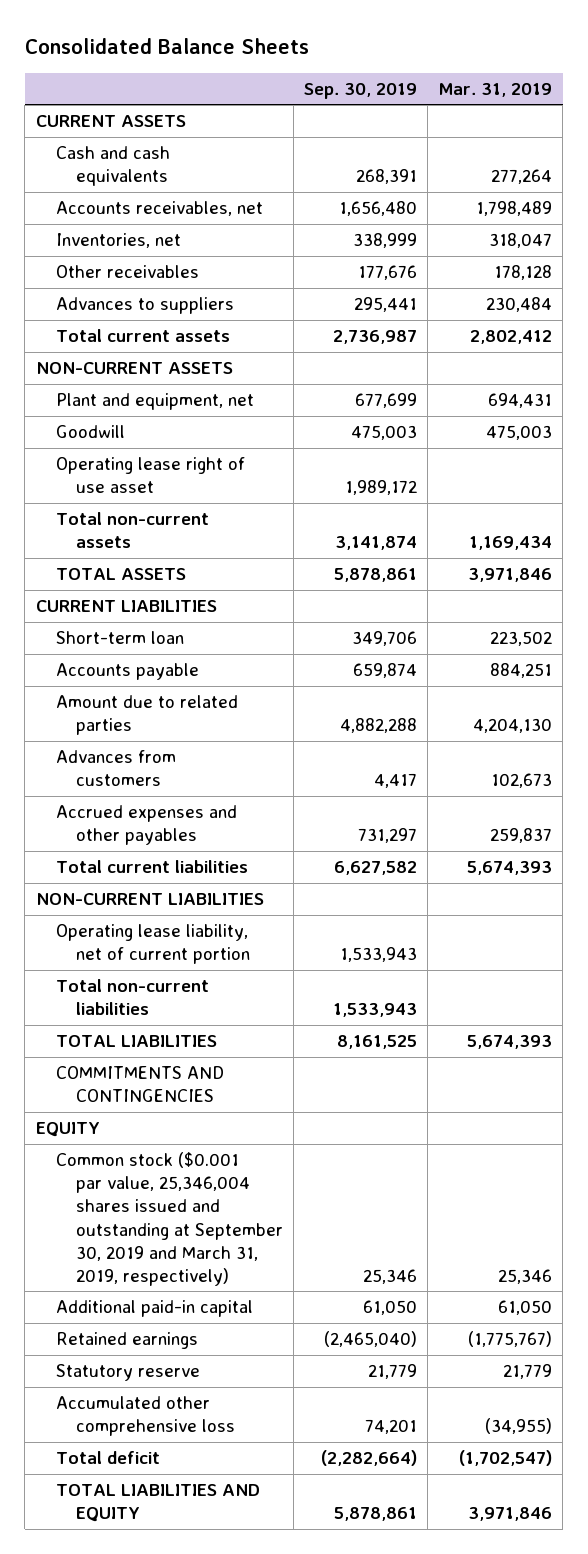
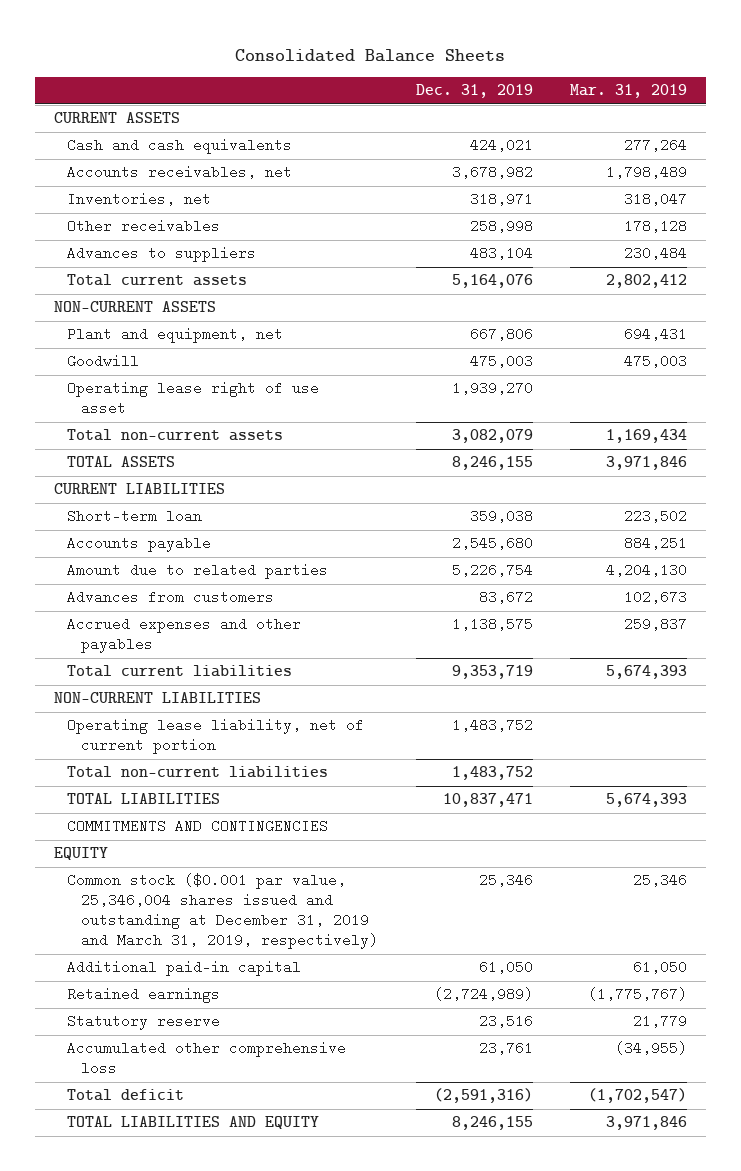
[304,82,418,99] Sep. 30, 2019 -> none
none -> [415,84,533,99] Dec. 31, 2019
[55,1152,283,1286] Common stock ($0.001 par value, 25,346,004 shares issued and outstanding at September 30, 2019 and March 31, 2019, respectively) -> [67,873,379,950] Common stock ($0.001 par value, 25,346,004 shares issued and outstanding at December 31, 2019 and March 31, 2019, respectively)

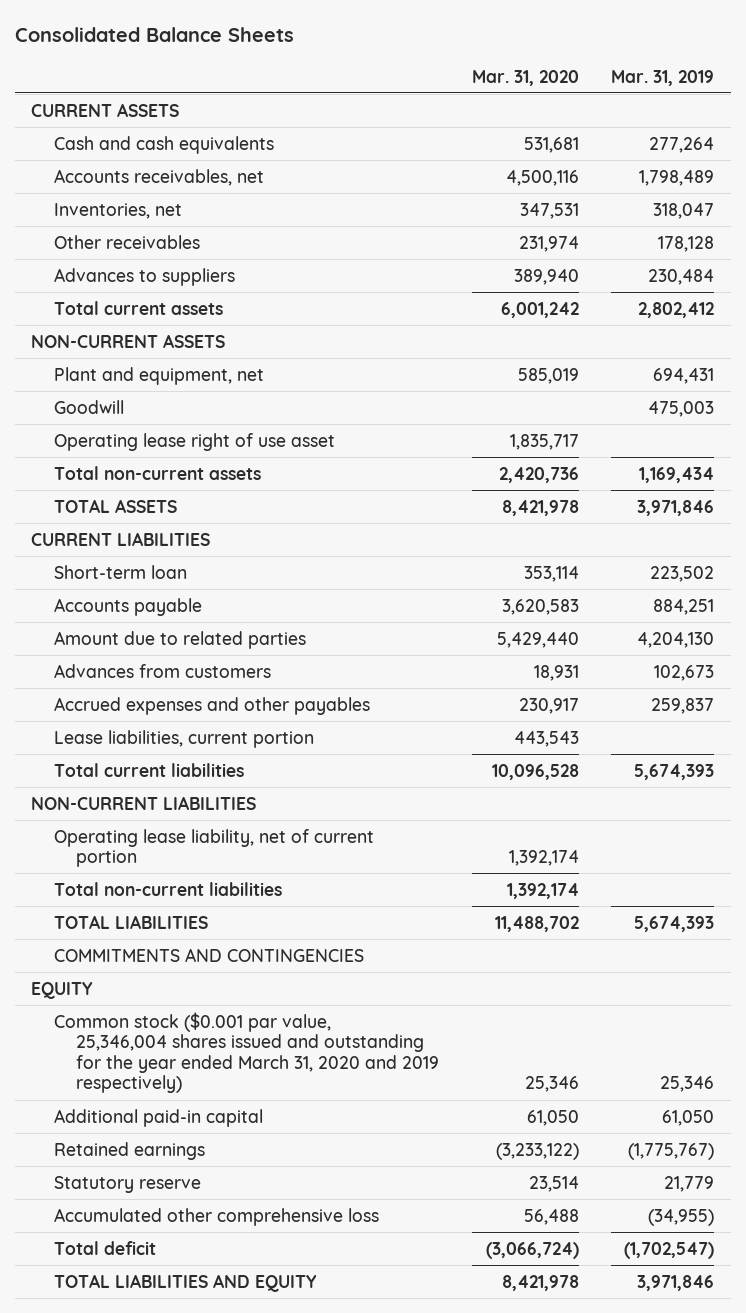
[415,84,533,99] Dec. 31, 2019 -> none
none -> [471,69,579,86] Mar. 31, 2020
none -> [53,729,314,748] Lease liabilities, current portion
[67,873,379,950] Common stock ($0.001 par value, 25,346,004 shares issued and outstanding at December 31, 2019 and March 31, 2019, respectively) -> [53,1011,440,1094] Common stock ($0.001 par value, 25,346,004 shares issued and outstanding for the year ended March 31, 2020 and 2019 respectively)

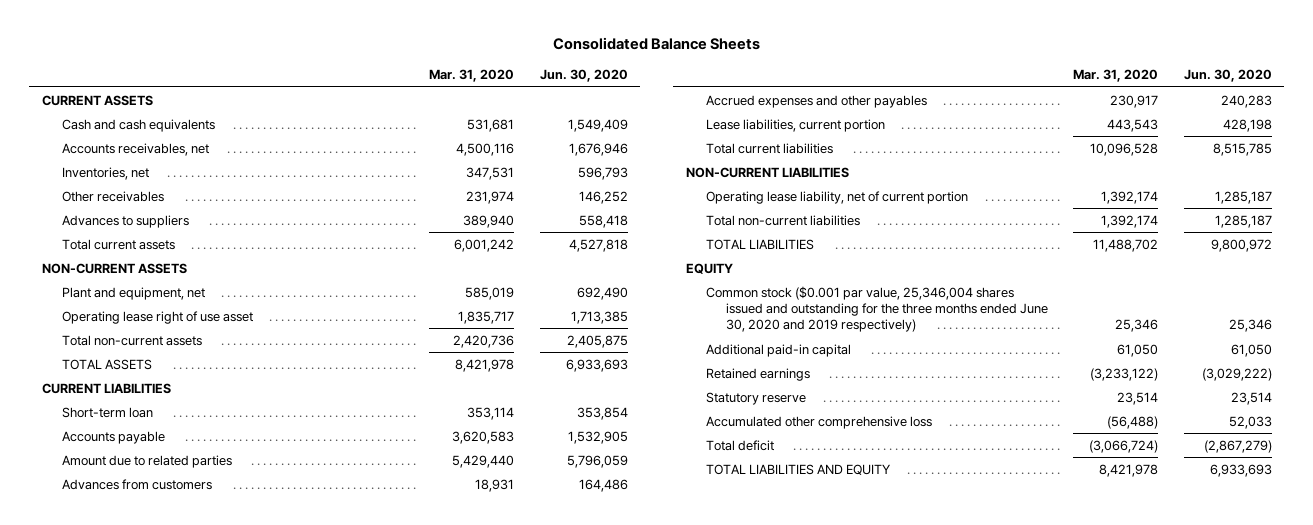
[611,69,715,86] Mar. 31, 2019 -> none
none -> [539,69,628,83] Jun. 30, 2020
[53,399,124,414] Goodwill -> none
[53,947,364,962] COMMITMENTS AND CONTINGENCIES -> none
[53,1011,440,1094] Common stock ($0.001 par value, 25,346,004 shares issued and outstanding for the year ended March 31, 2020 and 2019 respectively) -> [705,285,1048,333] Common stock ($0.001 par value, 25,346,004 shares issued and outstanding for the three months ended June 30, 2020 and 2019 respectively)
[523,1208,579,1225] 56,488 -> [1107,415,1159,429] (56,488)

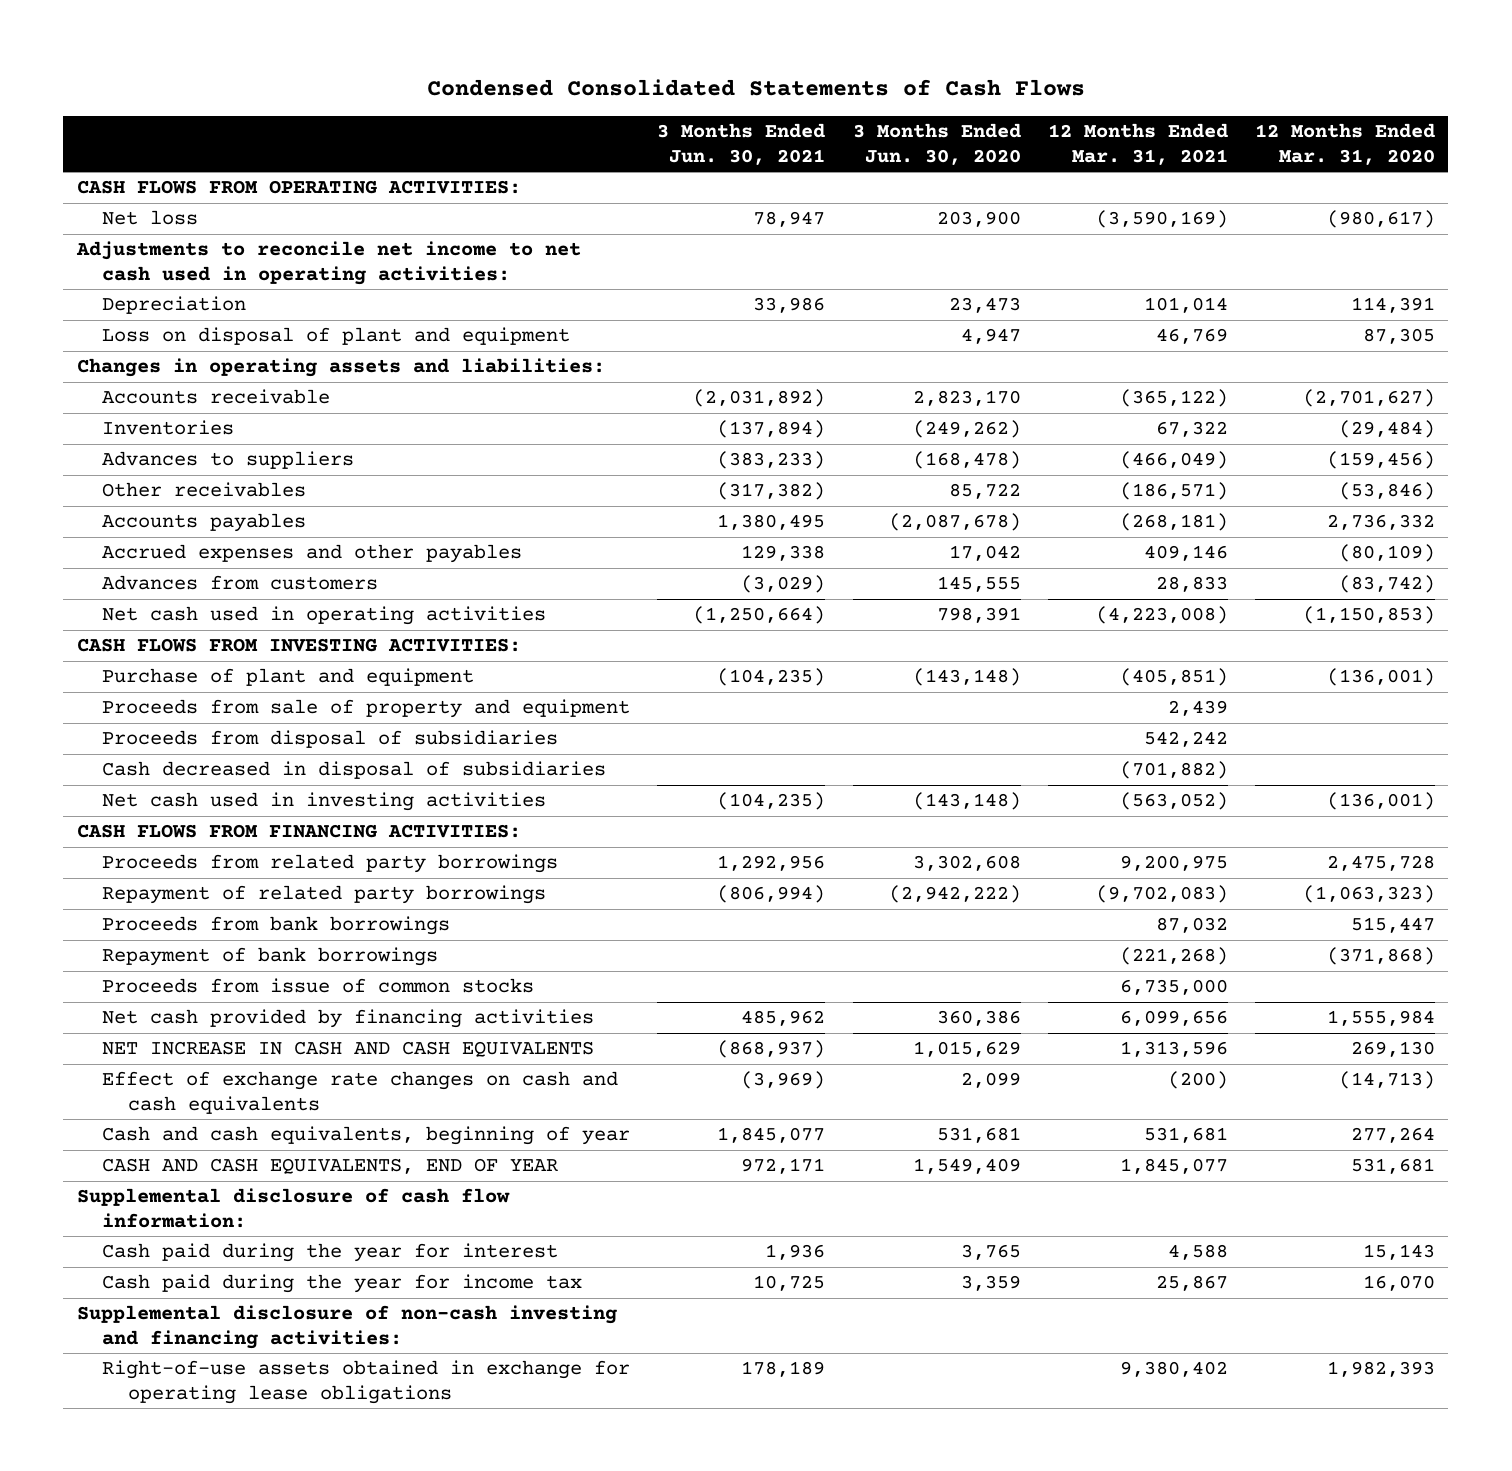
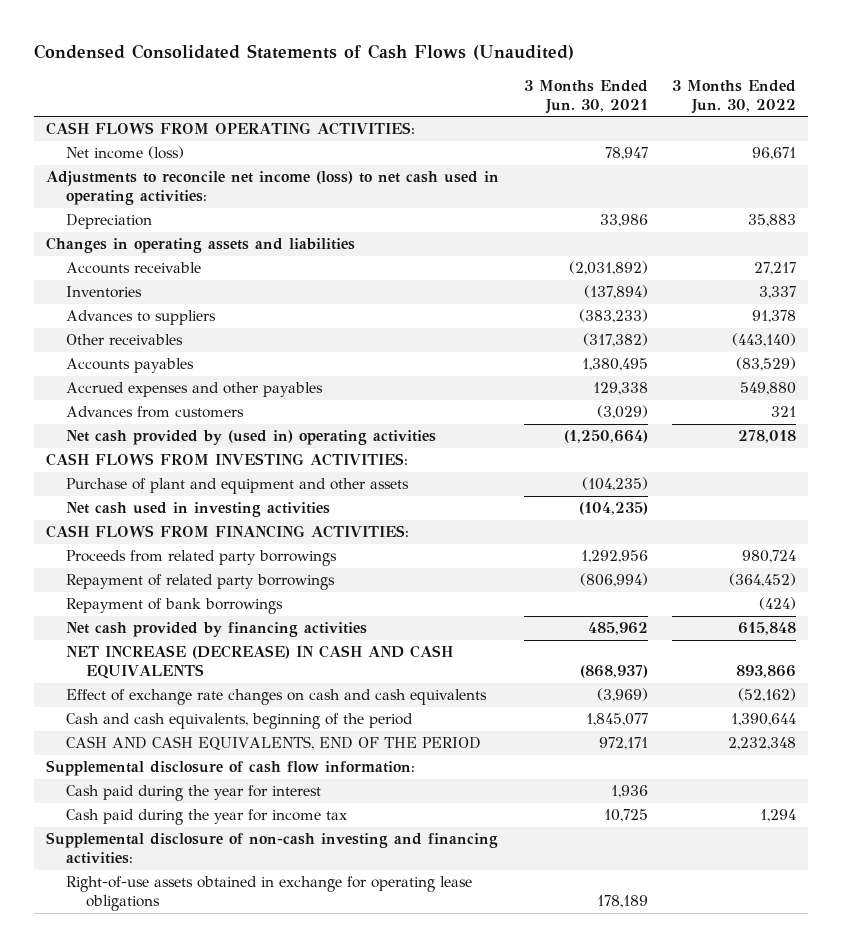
[426,79,1085,97] Condensed Consolidated Statements of Cash Flows -> [34,44,575,61] Condensed Consolidated Statements of Cash Flows (Unaudited)
[852,123,1021,165] 3 Months Ended Jun. 30, 2020 -> none
[1047,123,1228,165] 12 Months Ended Mar. 31, 2021 -> none
[1254,123,1435,165] 12 Months Ended Mar. 31, 2020 -> none
none -> [671,80,796,114] 3 Months Ended Jun. 30, 2022
[102,210,199,226] Net loss -> [66,146,185,160] Net income (loss)
[75,241,581,285] Adjustments to reconcile net income to net cash used in operating activities: -> [46,171,500,206] Adjustments to reconcile net income (loss) to net cash used in operating activities:
[102,327,571,346] Loss on disposal of plant and equipment -> none
[76,358,605,378] Changes in operating assets and liabilities: -> [46,237,356,254] Changes in operating assets and liabilities
[102,606,547,626] Net cash used in operating activities -> [66,430,437,446] Net cash provided by (used in) operating activities
[102,699,631,719] Proceeds from sale of property and equipment -> none
[102,730,559,749] Proceeds from disposal of subsidiaries -> none
[102,761,607,780] Cash decreased in disposal of subsidiaries -> none
[102,668,475,687] Purchase of plant and equipment -> [66,478,410,495] Purchase of plant and equipment and other assets
[102,916,451,936] Proceeds from bank borrowings -> none
[102,978,535,994] Proceeds from issue of common stocks -> none
[102,1041,595,1058] NET INCREASE IN CASH AND CASH EQUIVALENTS -> [66,645,454,680] NET INCREASE (DECREASE) IN CASH AND CASH EQUIVALENTS
[102,1126,631,1146] Cash and cash equivalents, beginning of year -> [66,713,414,730] Cash and cash equivalents, beginning of the period
[102,1158,559,1175] CASH AND CASH EQUIVALENTS, END OF YEAR -> [66,736,482,752] CASH AND CASH EQUIVALENTS, END OF THE PERIOD

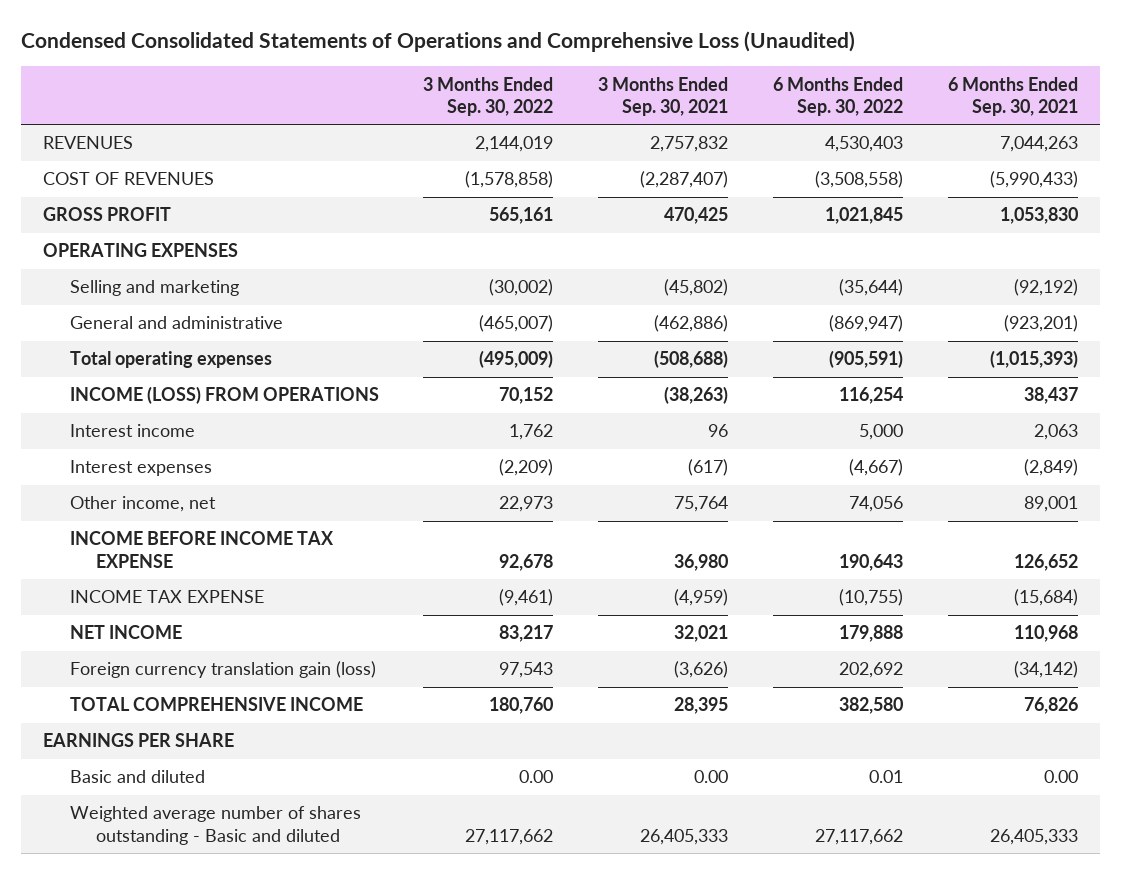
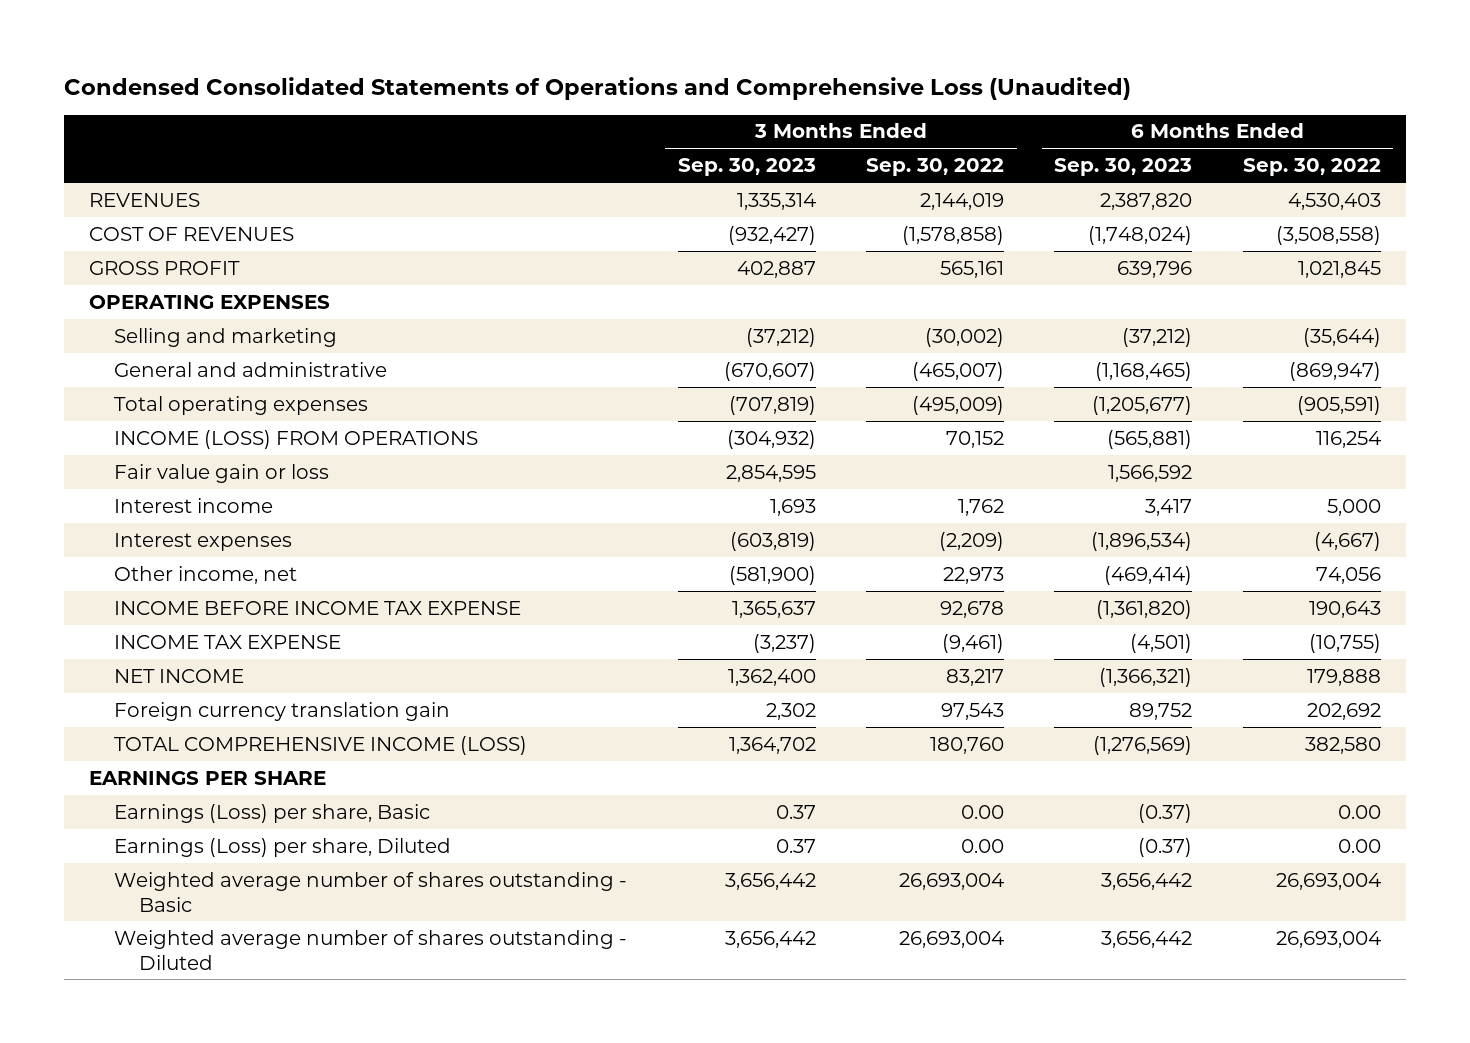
[598,76,729,117] 3 Months Ended Sep. 30, 2021 -> none
[947,76,1078,117] 6 Months Ended Sep. 30, 2021 -> none
none -> [677,158,816,177] Sep. 30, 2023
none -> [1054,158,1193,177] Sep. 30, 2023
none -> [114,463,330,483] Fair value gain or loss
[69,661,376,679] Foreign currency translation gain (loss) -> [114,701,451,721] Foreign currency translation gain
[69,697,363,712] TOTAL COMPREHENSIVE INCOME -> [114,735,528,755] TOTAL COMPREHENSIVE INCOME (LOSS)
[69,770,205,784] Basic and diluted -> none
none -> [114,803,431,823] Earnings (Loss) per share, Basic
none -> [114,837,452,857] Earnings (Loss) per share, Diluted
[69,806,361,845] Weighted average number of shares outstanding - Basic and diluted -> [114,871,628,912] Weighted average number of shares outstanding - Basic
[465,828,554,845] 27,117,662 -> [899,872,1005,890] 26,693,004
[814,828,903,845] 27,117,662 -> [1275,872,1381,890] 26,693,004
none -> [114,929,628,970] Weighted average number of shares outstanding - Diluted

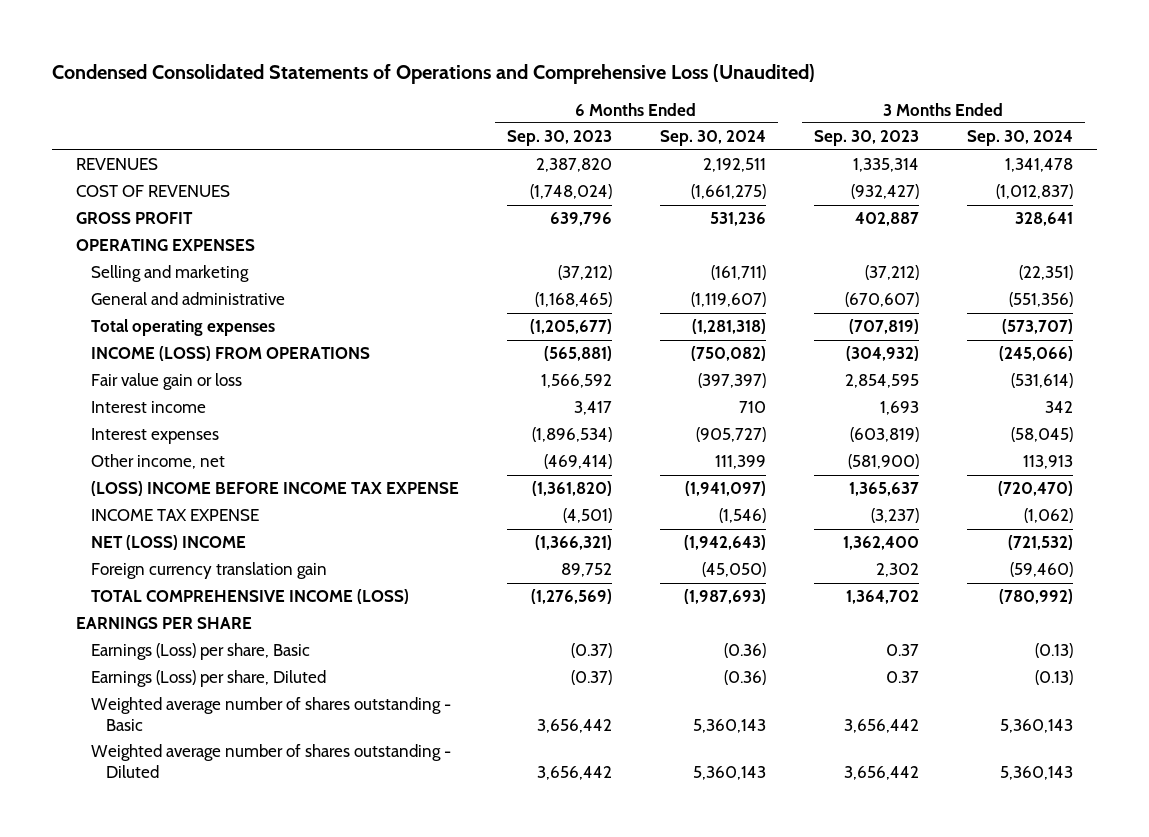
[866,158,1005,177] Sep. 30, 2022 -> none
[1242,158,1381,177] Sep. 30, 2022 -> none
none -> [659,130,766,147] Sep. 30, 2024
none -> [966,130,1073,147] Sep. 30, 2024
[114,600,522,615] INCOME BEFORE INCOME TAX EXPENSE -> [91,481,460,497] (LOSS) INCOME BEFORE INCOME TAX EXPENSE
[114,668,245,683] NET INCOME -> [91,535,247,551] NET (LOSS) INCOME

